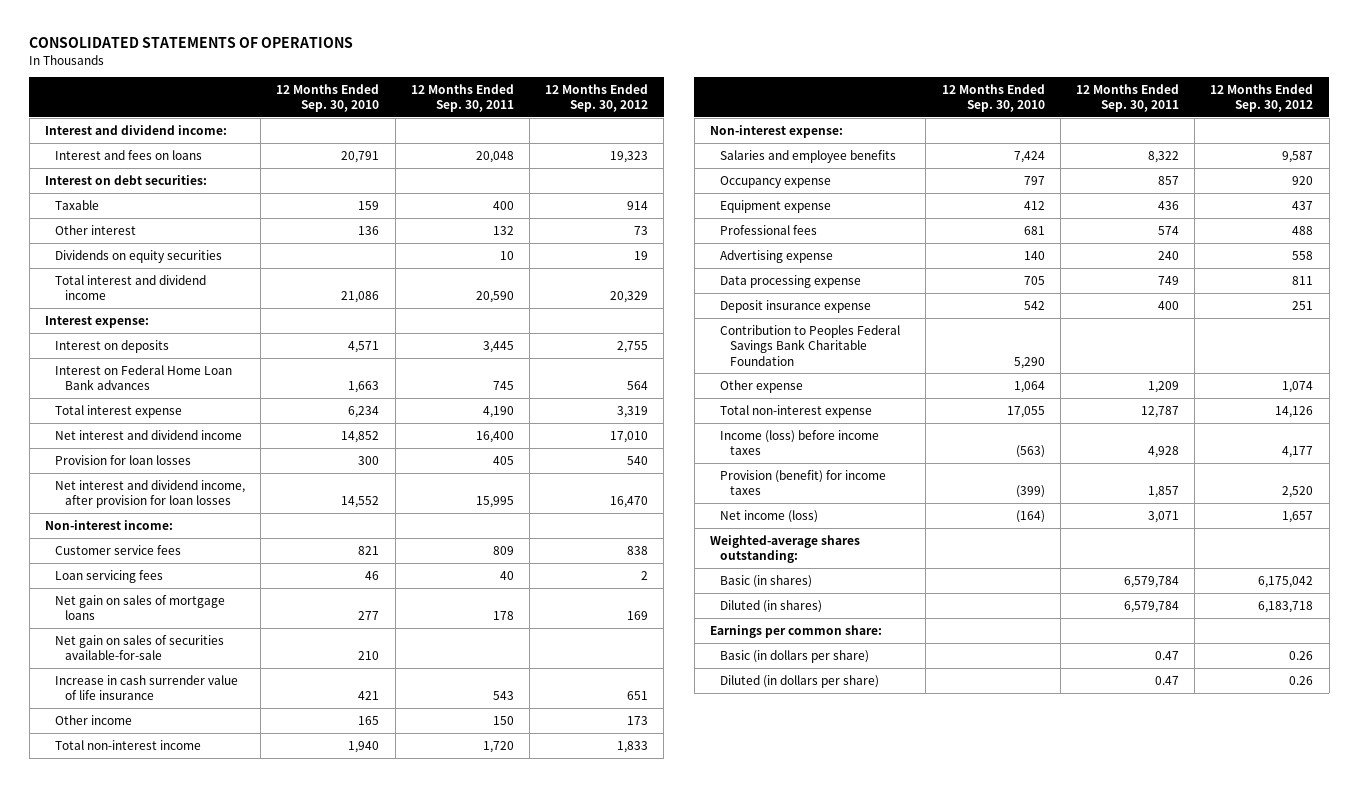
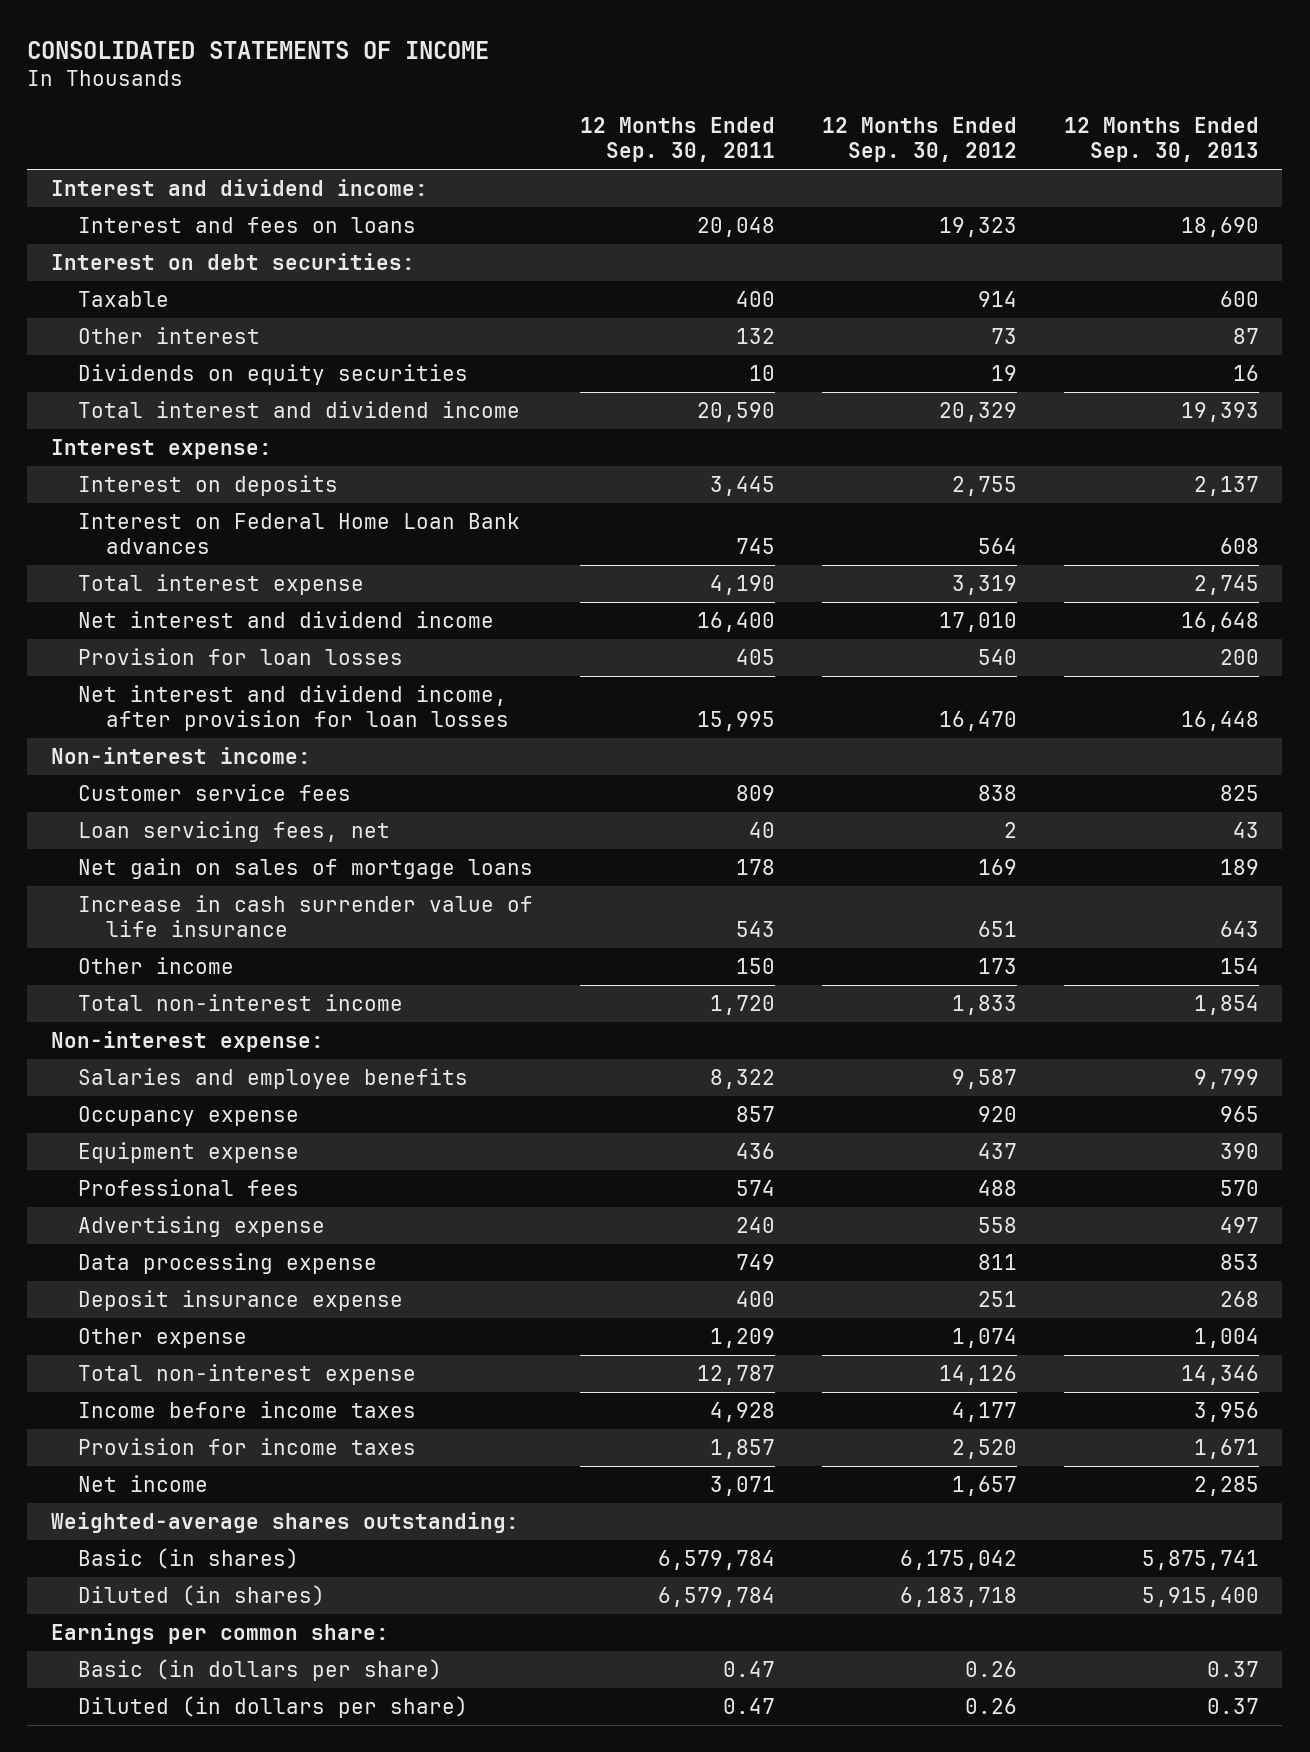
[29,37,354,49] CONSOLIDATED STATEMENTS OF OPERATIONS -> [27,40,490,59] CONSOLIDATED STATEMENTS OF INCOME
[276,83,380,113] 12 Months Ended Sep. 30, 2010 -> none
none -> [1064,116,1260,163] 12 Months Ended Sep. 30, 2013
[55,569,164,583] Loan servicing fees -> [78,821,391,843] Loan servicing fees, net
[55,634,225,661] Net gain on sales of securities available-for-sale -> none
[720,324,901,366] Contribution to Peoples Federal Savings Bank Charitable Foundation -> none
[720,429,880,456] Income (loss) before income taxes -> [78,1401,417,1419] Income before income taxes
[720,469,887,496] Provision (benefit) for income taxes -> [78,1438,417,1456] Provision for income taxes
[720,509,819,523] Net income (loss) -> [78,1475,209,1493] Net income

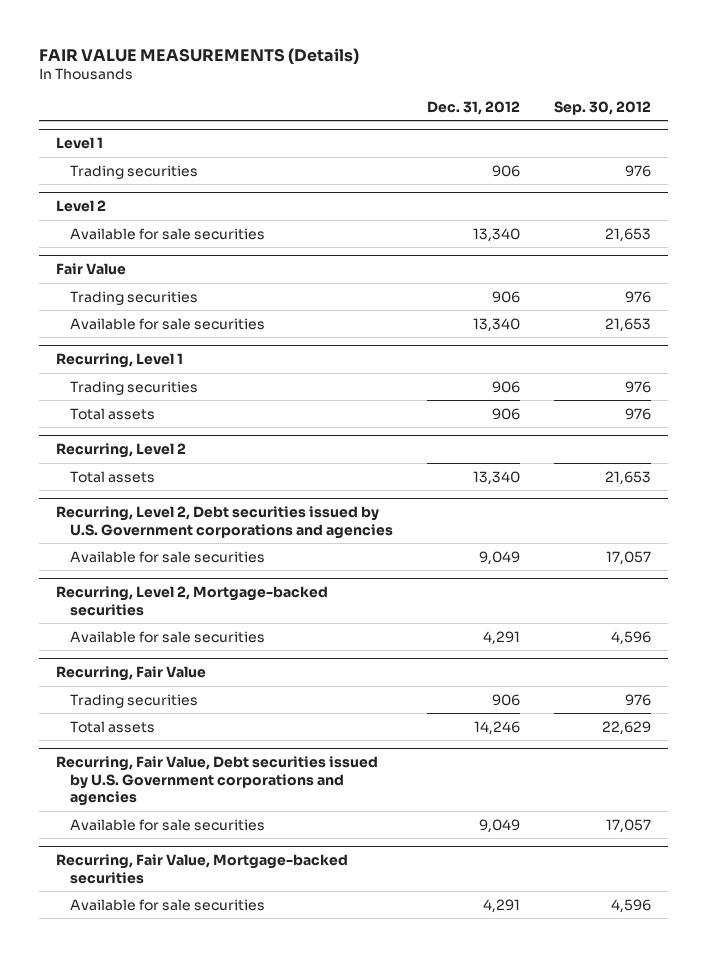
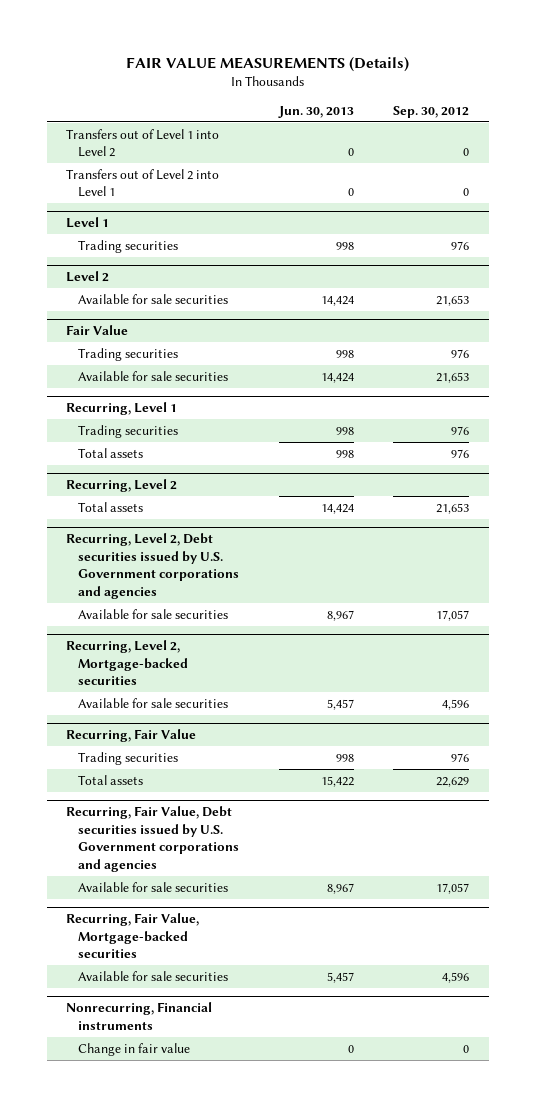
[426,100,520,115] Dec. 31, 2012 -> none
none -> [277,106,354,119] Jun. 30, 2013
none -> [66,128,220,158] Transfers out of Level 1 into Level 2
none -> [66,168,220,198] Transfers out of Level 2 into Level 1
none -> [66,1002,213,1030] Nonrecurring, Financial instruments
none -> [77,1042,190,1056] Change in fair value

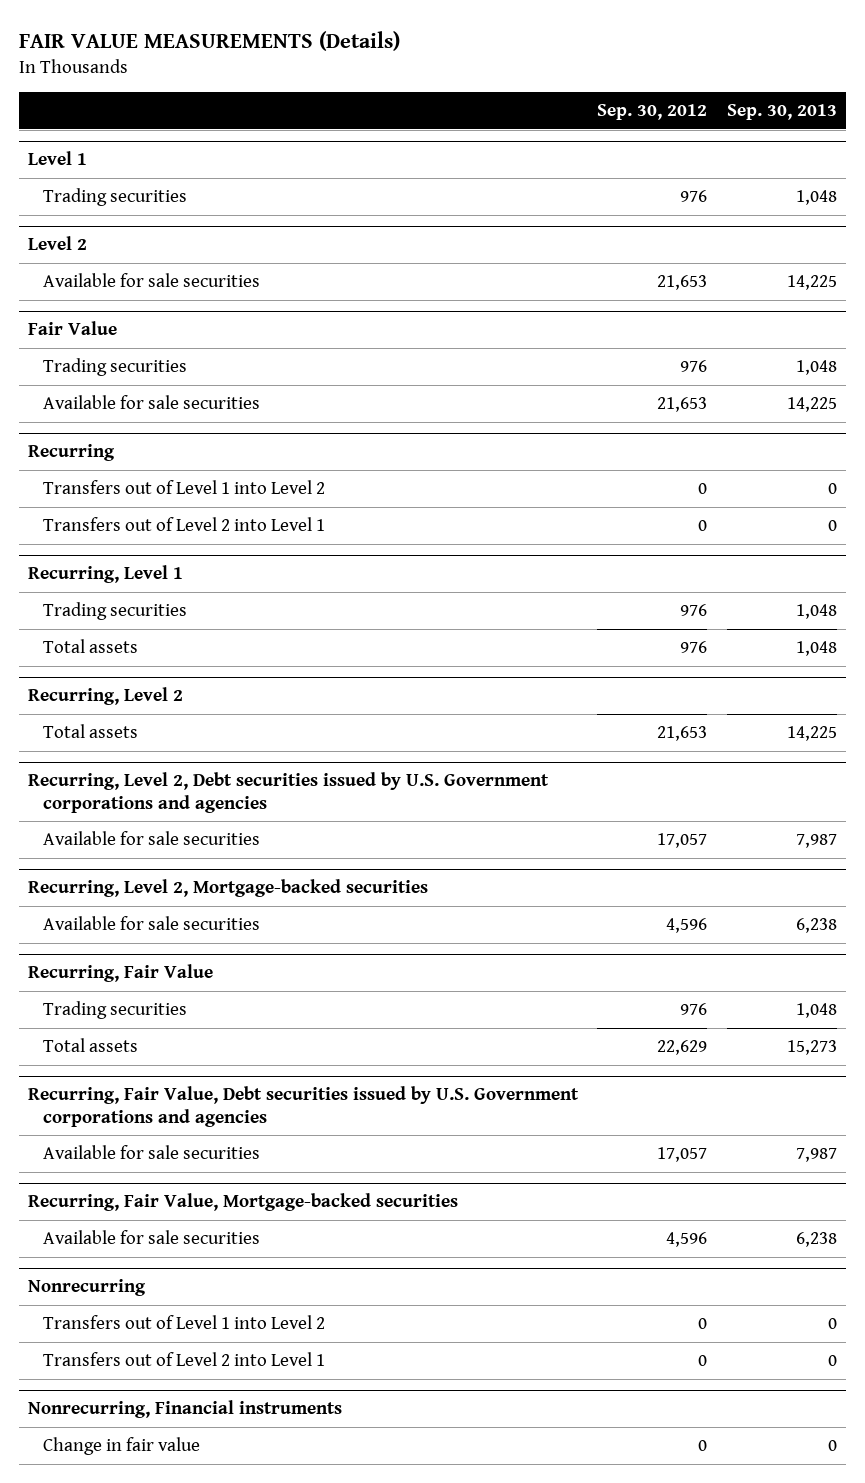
[277,106,354,119] Jun. 30, 2013 -> none
none -> [726,104,837,121] Sep. 30, 2013
[66,128,220,158] Transfers out of Level 1 into Level 2 -> none
[66,168,220,198] Transfers out of Level 2 into Level 1 -> none
none -> [28,444,116,462] Recurring
none -> [43,480,326,495] Transfers out of Level 1 into Level 2
none -> [43,517,326,532] Transfers out of Level 2 into Level 1
none -> [28,1279,147,1297] Nonrecurring
none -> [43,1315,326,1330] Transfers out of Level 1 into Level 2
none -> [43,1352,326,1367] Transfers out of Level 2 into Level 1

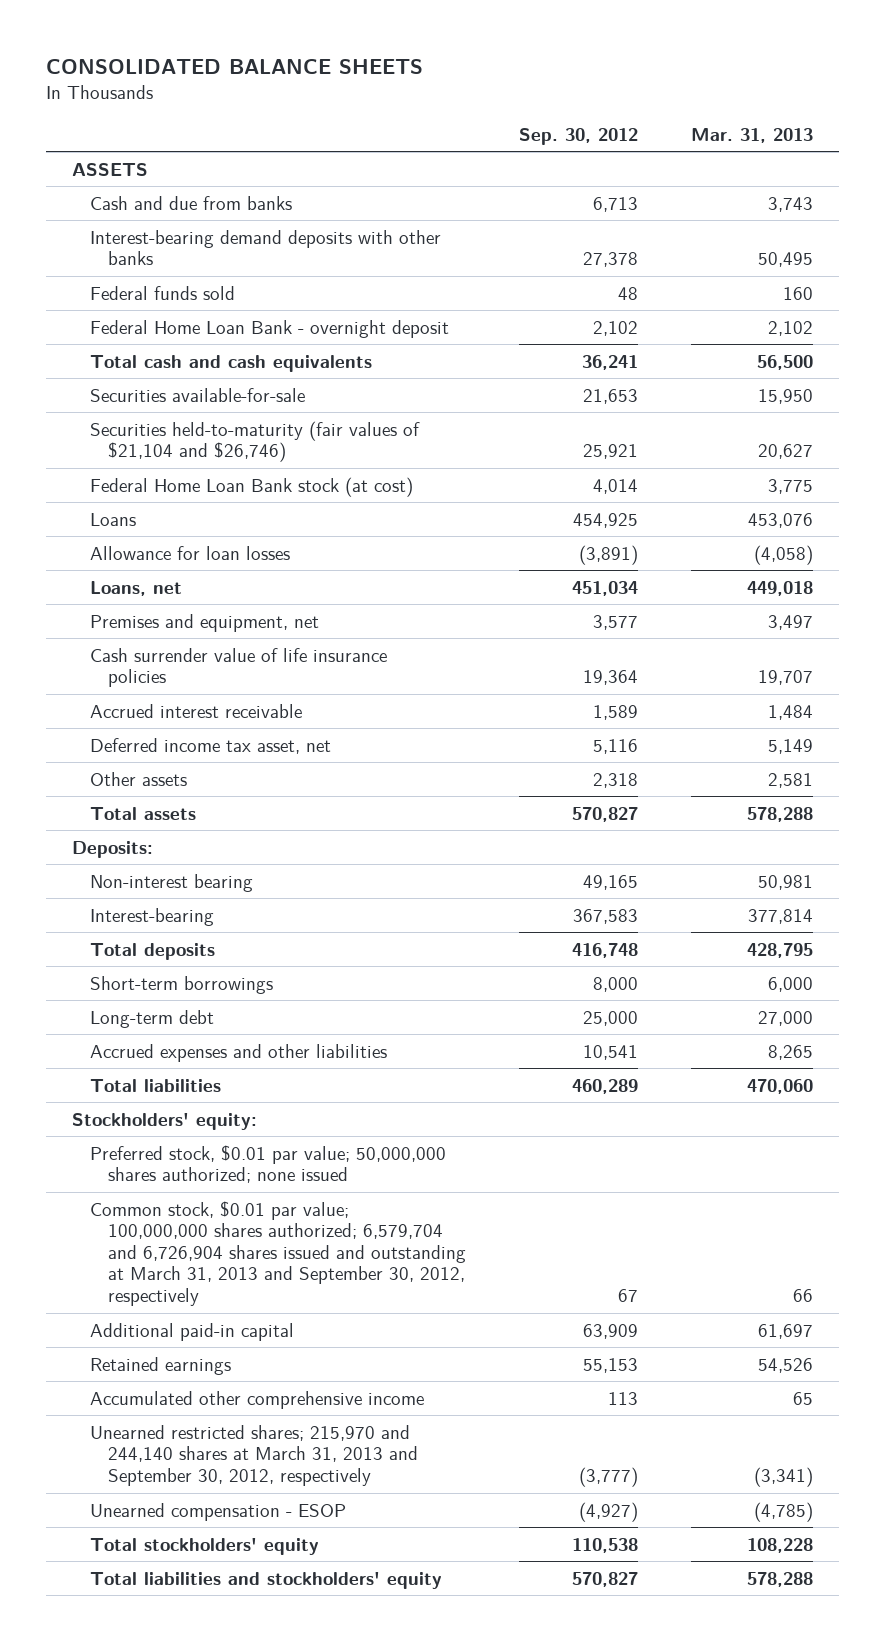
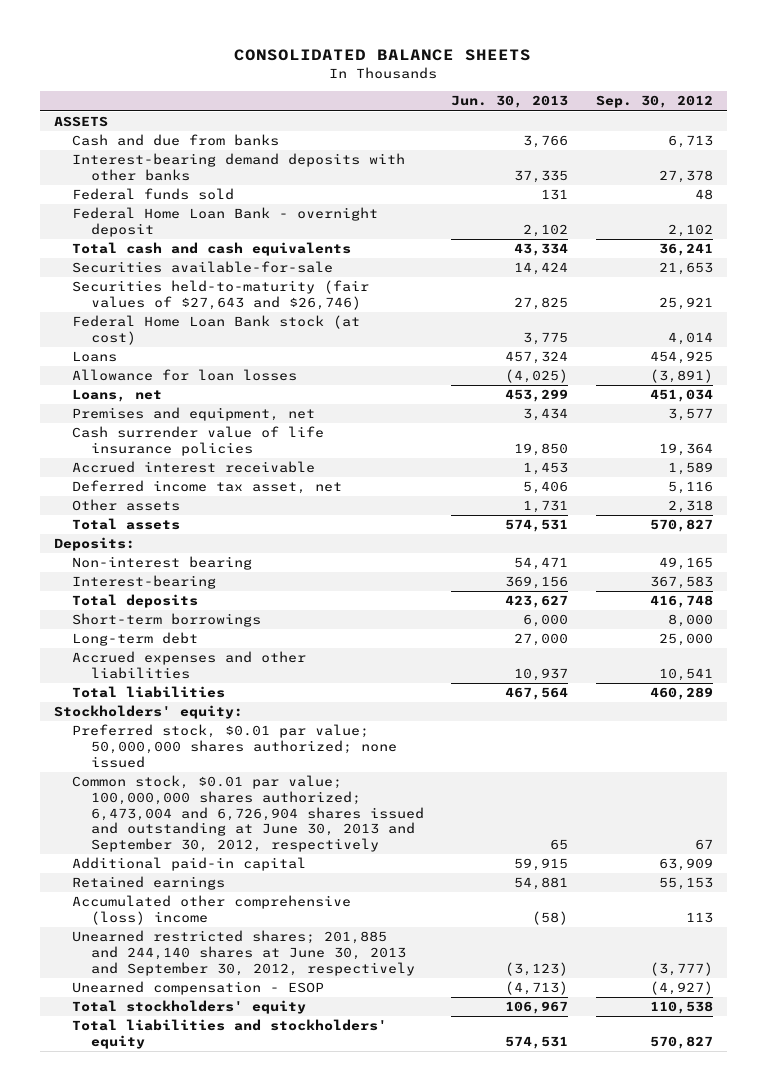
[690,127,813,143] Mar. 31, 2013 -> none
none -> [451,95,569,109] Jun. 30, 2013
[90,420,421,463] Securities held-to-maturity (fair values of $21,104 and $26,746) -> [72,280,370,310] Securities held-to-maturity (fair values of $27,643 and $26,746)
[90,1200,467,1306] Common stock, $0.01 par value; 100,000,000 shares authorized; 6,579,704 and 6,726,904 shares issued and outstanding at March 31, 2013 and September 30, 2012, respectively -> [72,775,425,852] Common stock, $0.01 par value; 100,000,000 shares authorized; 6,473,004 and 6,726,904 shares issued and outstanding at June 30, 2013 and September 30, 2012, respectively
[90,1390,425,1409] Accumulated other comprehensive income -> [72,895,352,925] Accumulated other comprehensive (loss) income
[90,1424,419,1486] Unearned restricted shares; 215,970 and 244,140 shares at March 31, 2013 and September 30, 2012, respectively -> [72,930,416,976] Unearned restricted shares; 201,885 and 244,140 shares at June 30, 2013 and September 30, 2012, respectively

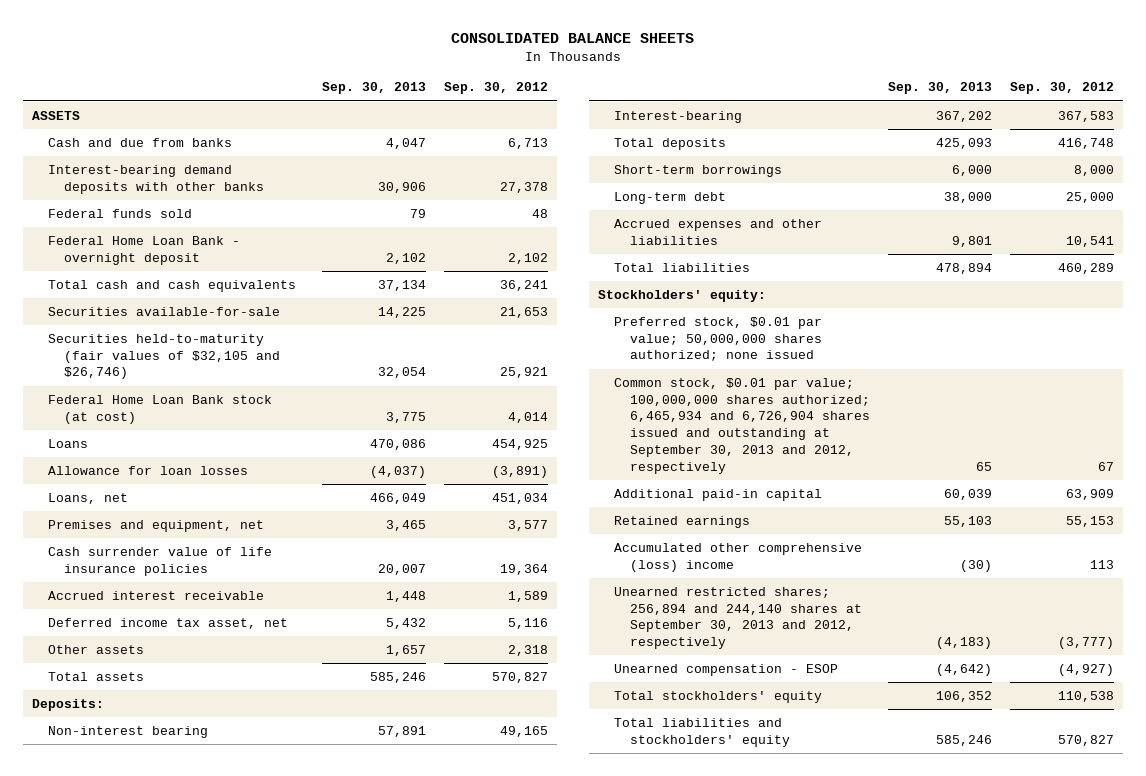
[451,95,569,109] Jun. 30, 2013 -> none
none -> [322,82,427,95] Sep. 30, 2013
[72,280,370,310] Securities held-to-maturity (fair values of $27,643 and $26,746) -> [48,333,281,380] Securities held-to-maturity (fair values of $32,105 and $26,746)
[72,775,425,852] Common stock, $0.01 par value; 100,000,000 shares authorized; 6,473,004 and 6,726,904 shares issued and outstanding at June 30, 2013 and September 30, 2012, respectively -> [614,377,871,474] Common stock, $0.01 par value; 100,000,000 shares authorized; 6,465,934 and 6,726,904 shares issued and outstanding at September 30, 2013 and 2012, respectively
[72,930,416,976] Unearned restricted shares; 201,885 and 244,140 shares at June 30, 2013 and September 30, 2012, respectively -> [614,586,863,650] Unearned restricted shares; 256,894 and 244,140 shares at September 30, 2013 and 2012, respectively

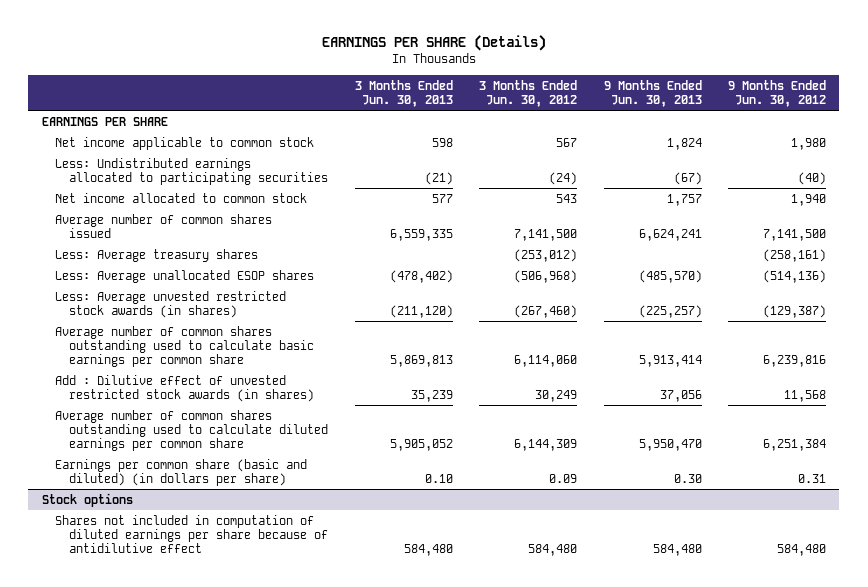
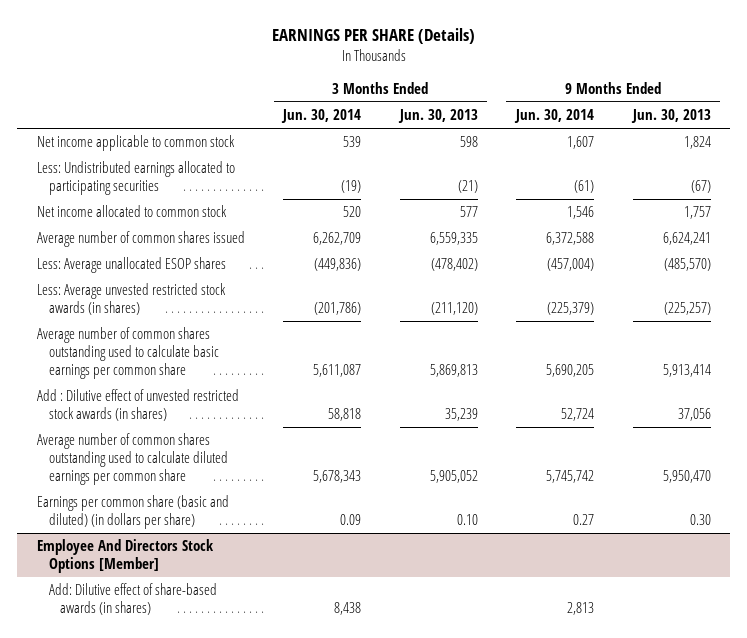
[479,80,578,108] 3 Months Ended Jun. 30, 2012 -> none
[728,80,827,108] 9 Months Ended Jun. 30, 2012 -> none
none -> [281,109,362,124] Jun. 30, 2014
none -> [514,109,595,124] Jun. 30, 2014
[41,116,168,126] EARNINGS PER SHARE -> none
[55,248,259,262] Less: Average treasury shares -> none
[41,492,133,507] Stock options -> none
[55,514,329,553] Shares not included in computation of diluted earnings per share because of antidilutive effect -> none
none -> [36,539,214,574] Employee And Directors Stock Options [Member]
none -> [48,583,217,616] Add: Dilutive effect of share-based awards (in shares)

